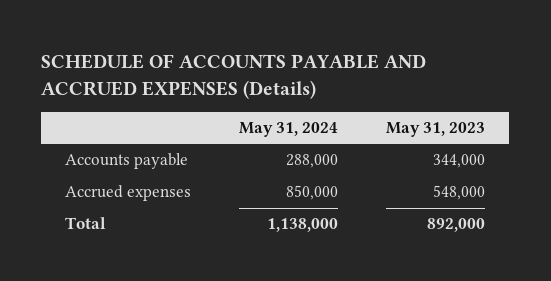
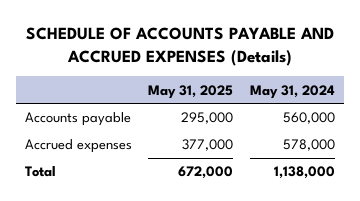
[386,122,486,138] May 31, 2023 -> none
none -> [148,84,234,99] May 31, 2025
[286,154,339,169] 288,000 -> [283,112,336,125] 560,000
[286,185,339,201] 850,000 -> [283,139,336,152] 578,000

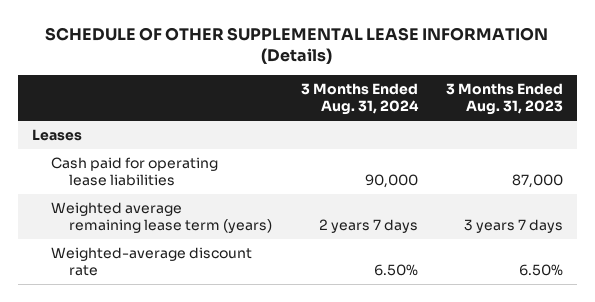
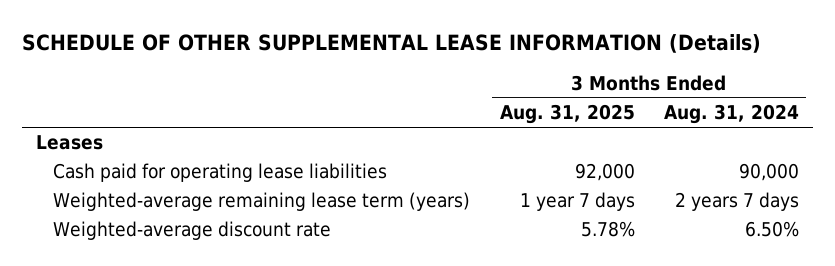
[445,83,563,116] 3 Months Ended Aug. 31, 2023 -> none
none -> [499,104,635,125] Aug. 31, 2025
[50,201,273,234] Weighted average remaining lease term (years) -> [53,192,471,212] Weighted-average remaining lease term (years)

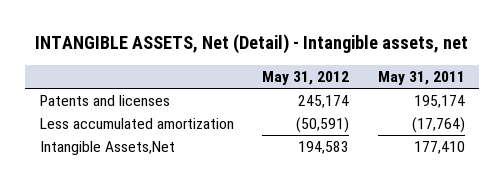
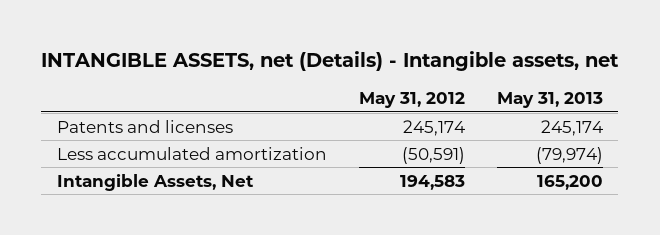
[35,34,469,55] INTANGIBLE ASSETS, Net (Detail) - Intangible assets, net -> [41,51,620,72] INTANGIBLE ASSETS, net (Details) - Intangible assets, net
[377,71,465,86] May 31, 2011 -> none
none -> [496,92,603,109] May 31, 2013
[39,141,175,156] Intangible Assets,Net -> [57,173,255,191] Intangible Assets, Net

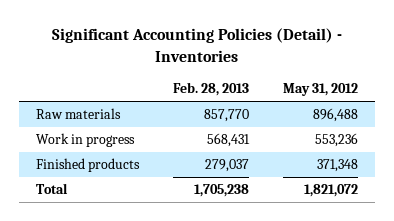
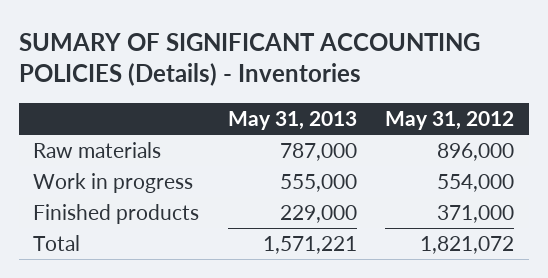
[51,28,342,63] Significant Accounting Policies (Detail) - Inventories -> [18,32,480,87] SUMARY OF SIGNIFICANT ACCOUNTING POLICIES (Details) - Inventories
[172,82,249,97] Feb. 28, 2013 -> none
none -> [227,110,357,130] May 31, 2013
[312,108,358,123] 896,488 -> [437,143,515,162] 896,000
[314,133,358,148] 553,236 -> [437,174,515,193] 554,000
[316,159,358,173] 371,348 -> [437,205,515,224] 371,000

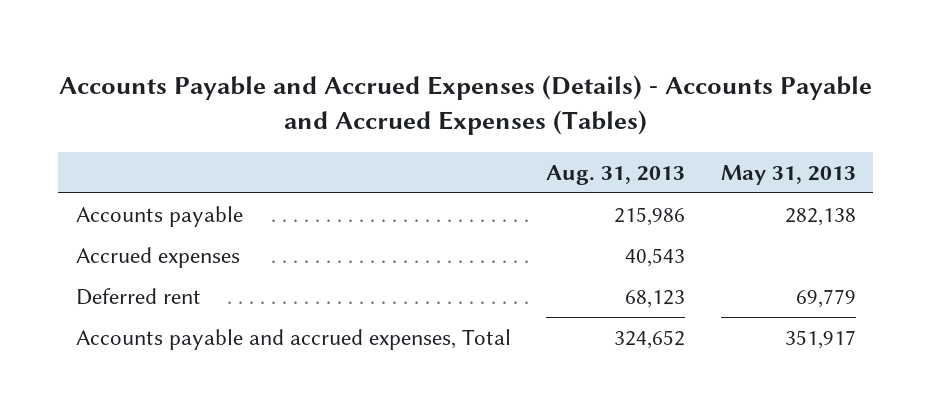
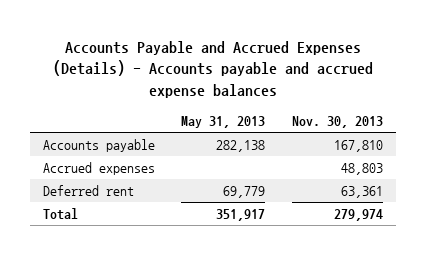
[58,74,872,135] Accounts Payable and Accrued Expenses (Details) - Accounts Payable and Accrued Expenses (Tables) -> [52,40,373,98] Accounts Payable and Accrued Expenses (Details) - Accounts payable and accrued expense balances
[546,164,686,185] Aug. 31, 2013 -> none
none -> [291,115,383,128] Nov. 30, 2013
[75,328,511,350] Accounts payable and accrued expenses, Total -> [43,208,79,221] Total

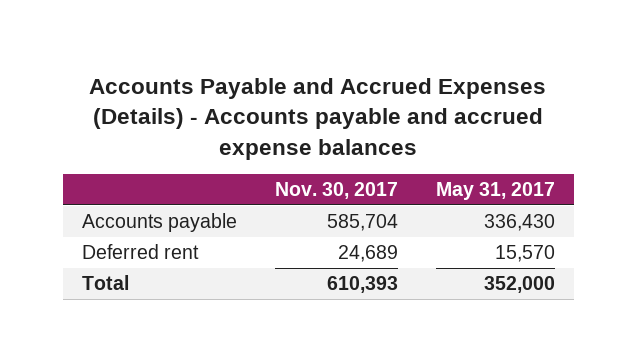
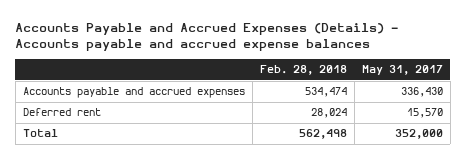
[274,182,398,200] Nov. 30, 2017 -> none
none -> [259,65,347,76] Feb. 28, 2018
[82,213,238,233] Accounts payable -> [22,87,245,99] Accounts payable and accrued expenses

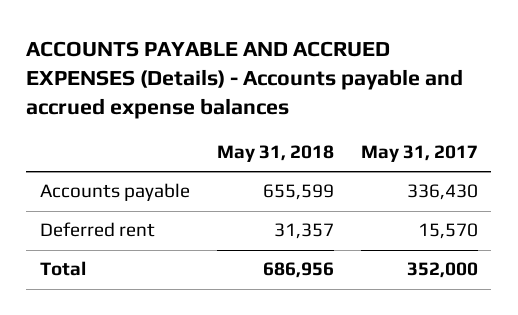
[15,22,399,52] Accounts Payable and Accrued Expenses (Details) - Accounts payable and accrued expense balances -> [26,40,464,119] ACCOUNTS PAYABLE AND ACCRUED EXPENSES (Details) - Accounts payable and accrued expense balances
[259,65,347,76] Feb. 28, 2018 -> none
none -> [216,144,334,162] May 31, 2018
[22,87,245,99] Accounts payable and accrued expenses -> [39,183,190,202] Accounts payable

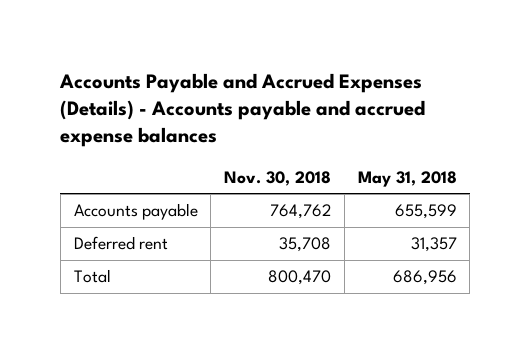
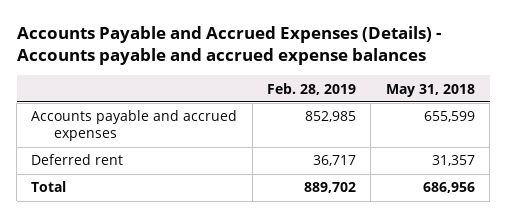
[224,170,332,186] Nov. 30, 2018 -> none
none -> [267,82,357,95] Feb. 28, 2019
[73,203,198,221] Accounts payable -> [31,110,238,142] Accounts payable and accrued expenses

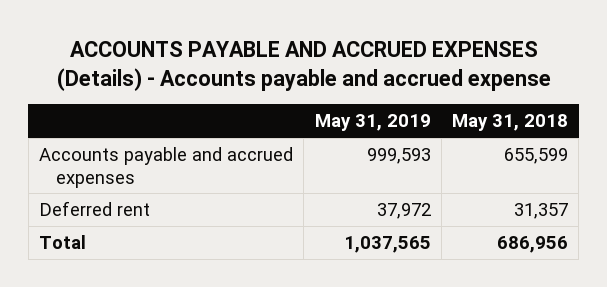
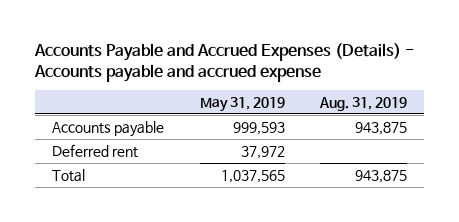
[56,40,551,91] ACCOUNTS PAYABLE AND ACCRUED EXPENSES (Details) - Accounts payable and accrued expense -> [33,42,414,82] Accounts Payable and Accrued Expenses (Details) - Accounts payable and accrued expense
[452,114,569,132] May 31, 2018 -> none
none -> [318,97,407,112] Aug. 31, 2019
[38,147,293,188] Accounts payable and accrued expenses -> [52,120,165,137] Accounts payable

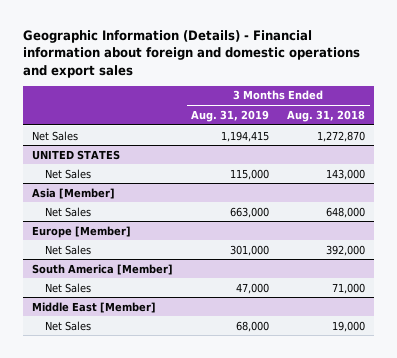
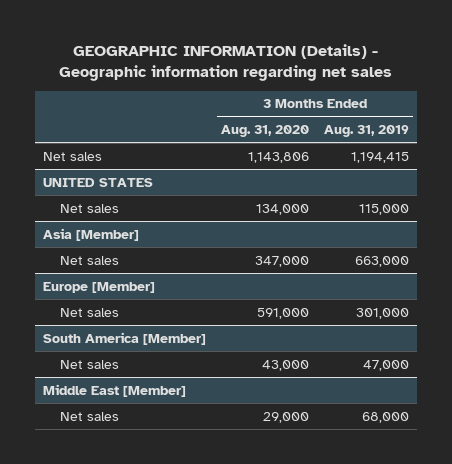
[22,30,360,78] Geographic Information (Details) - Financial information about foreign and domestic operations and export sales -> [58,44,392,82] GEOGRAPHIC INFORMATION (Details) - Geographic information regarding net sales
[287,109,366,122] Aug. 31, 2018 -> none
none -> [220,124,309,137] Aug. 31, 2020
[31,130,78,141] Net Sales -> [42,151,102,161] Net sales
[44,168,91,179] Net Sales -> [60,203,120,213] Net sales
[44,206,91,217] Net Sales -> [60,255,120,265] Net sales
[44,244,91,255] Net Sales -> [60,307,120,317] Net sales
[44,282,91,293] Net Sales -> [60,359,120,369] Net sales
[44,320,91,331] Net Sales -> [60,411,120,421] Net sales

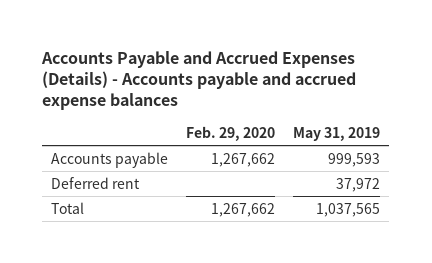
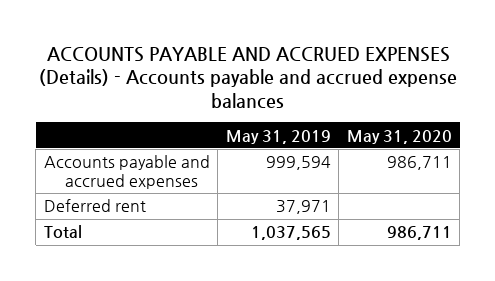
[41,50,357,111] Accounts Payable and Accrued Expenses (Details) - Accounts payable and accrued expense balances -> [38,46,457,110] ACCOUNTS PAYABLE AND ACCRUED EXPENSES (Details) - Accounts payable and accrued expense balances
[186,125,276,141] Feb. 29, 2020 -> none
none -> [346,129,452,144] May 31, 2020
[51,151,169,168] Accounts payable -> none
none -> [43,155,210,189] Accounts payable and accrued expenses
[336,177,381,192] 37,972 -> [275,200,331,215] 37,971

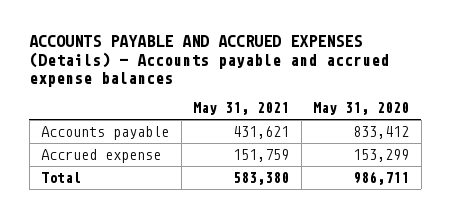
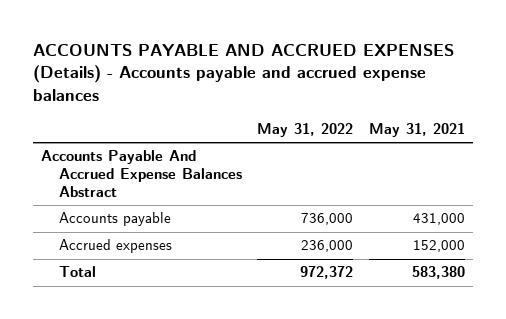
[313,102,410,116] May 31, 2020 -> none
none -> [257,122,354,137] May 31, 2022
none -> [40,150,242,197] Accounts Payable And Accrued Expense Balances Abstract
[233,125,290,139] 431,621 -> [412,213,465,226] 431,000
[41,148,162,163] Accrued expense -> [58,239,172,254] Accrued expenses
[233,148,290,162] 151,759 -> [412,240,465,253] 152,000

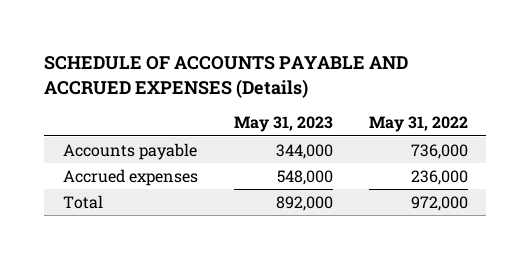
[33,42,455,101] ACCOUNTS PAYABLE AND ACCRUED EXPENSES (Details) - Accounts payable and accrued expense balances -> [44,56,409,98] SCHEDULE OF ACCOUNTS PAYABLE AND ACCRUED EXPENSES (Details)
[368,122,465,137] May 31, 2021 -> none
none -> [233,116,333,133] May 31, 2023
[40,150,242,197] Accounts Payable And Accrued Expense Balances Abstract -> none
[300,266,354,280] 972,372 -> [410,195,468,211] 972,000

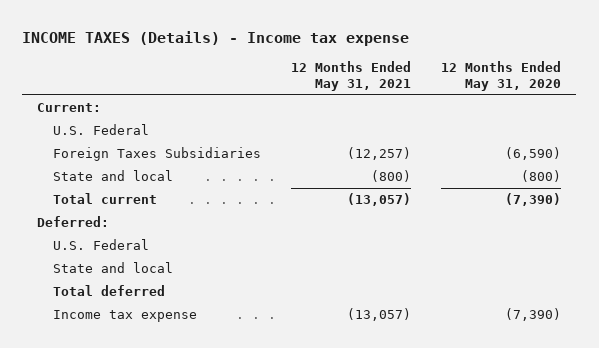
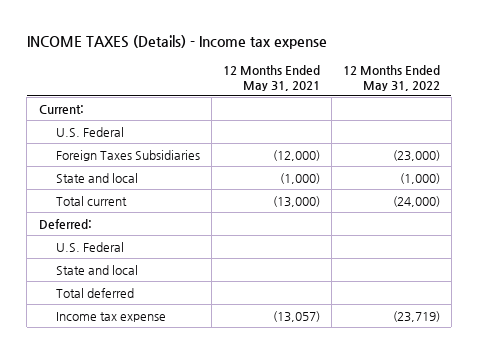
[441,60,562,92] 12 Months Ended May 31, 2020 -> none
none -> [342,64,440,91] 12 Months Ended May 31, 2022
[347,147,412,161] (12,257) -> [272,149,320,161] (12,000)
[371,170,412,183] (800) -> [279,172,320,184] (1,000)
[347,193,412,207] (13,057) -> [272,195,320,207] (13,000)

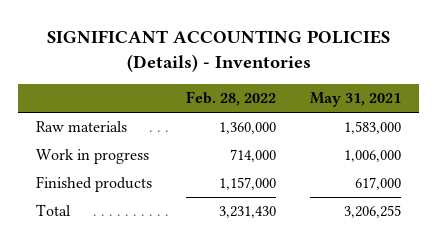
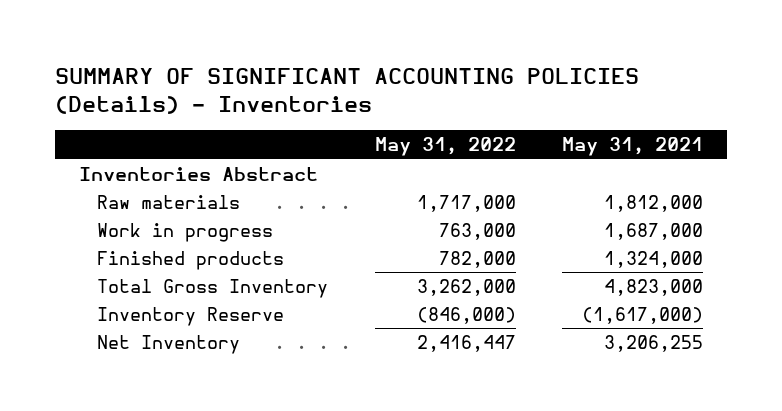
[46,30,390,73] SIGNIFICANT ACCOUNTING POLICIES (Details) - Inventories -> [55,67,640,115] SUMMARY OF SIGNIFICANT ACCOUNTING POLICIES (Details) - Inventories
[186,91,277,107] Feb. 28, 2022 -> none
none -> [374,137,516,157] May 31, 2022
none -> [78,167,318,182] Inventories Abstract
[344,121,402,135] 1,583,000 -> [604,195,704,213] 1,812,000
[344,150,402,163] 1,006,000 -> [604,223,704,241] 1,687,000
[355,177,402,191] 617,000 -> [604,251,704,269] 1,324,000
none -> [97,279,329,299] Total Gross Inventory
none -> [97,307,285,327] Inventory Reserve
[35,204,71,217] Total -> [97,335,241,355] Net Inventory

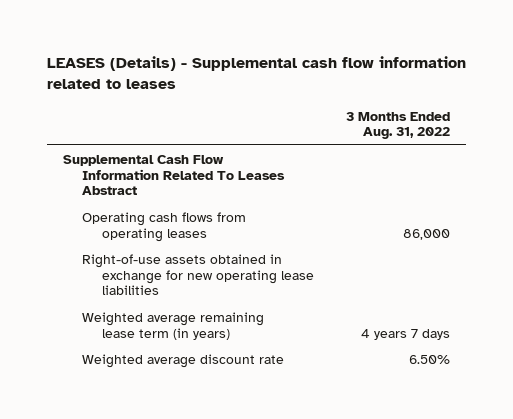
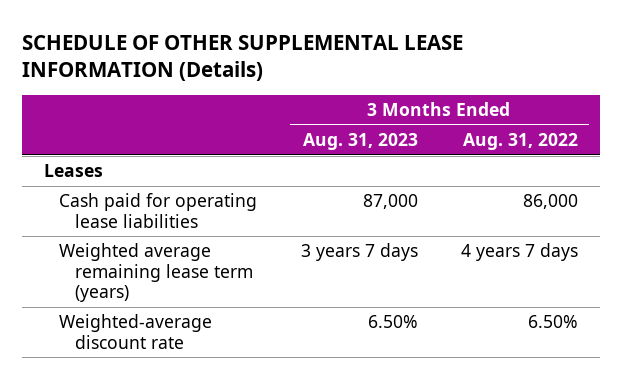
[46,56,466,90] LEASES (Details) - Supplemental cash flow information related to leases -> [22,34,464,82] SCHEDULE OF OTHER SUPPLEMENTAL LEASE INFORMATION (Details)
none -> [302,132,418,150] Aug. 31, 2023
[62,154,286,196] Supplemental Cash Flow Information Related To Leases Abstract -> none
[82,253,314,296] Right-of-use assets obtained in exchange for new operating lease liabilities -> none
none -> [43,164,103,178] Leases
[82,211,247,242] Operating cash flows from operating leases -> [59,193,258,228] Cash paid for operating lease liabilities
[82,311,265,340] Weighted average remaining lease term (in years) -> [59,243,253,303] Weighted average remaining lease term (years)
[82,353,285,368] Weighted average discount rate -> [59,314,213,349] Weighted-average discount rate

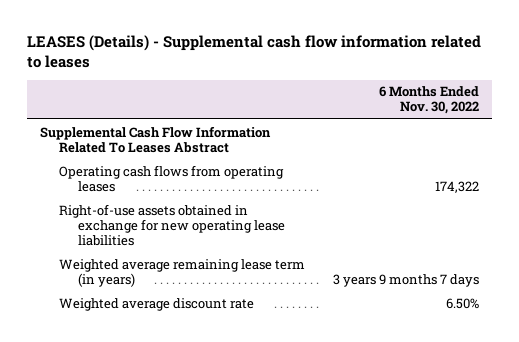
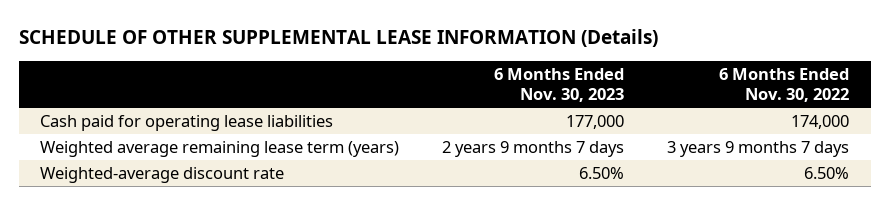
[26,34,481,68] LEASES (Details) - Supplemental cash flow information related to leases -> [18,29,658,48] SCHEDULE OF OTHER SUPPLEMENTAL LEASE INFORMATION (Details)
none -> [494,67,625,103] 6 Months Ended Nov. 30, 2023
[40,125,272,153] Supplemental Cash Flow Information Related To Leases Abstract -> none
[59,203,286,246] Right-of-use assets obtained in exchange for new operating lease liabilities -> none
[59,164,285,192] Operating cash flows from operating leases -> [40,115,334,132] Cash paid for operating lease liabilities
[434,180,479,193] 174,322 -> [791,115,850,130] 174,000
[59,258,306,287] Weighted average remaining lease term (in years) -> [40,141,400,158] Weighted average remaining lease term (years)
[59,297,255,311] Weighted average discount rate -> [40,167,285,184] Weighted-average discount rate

